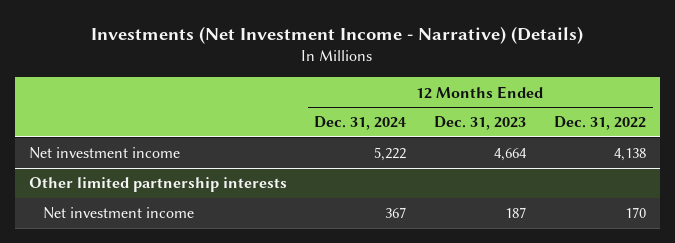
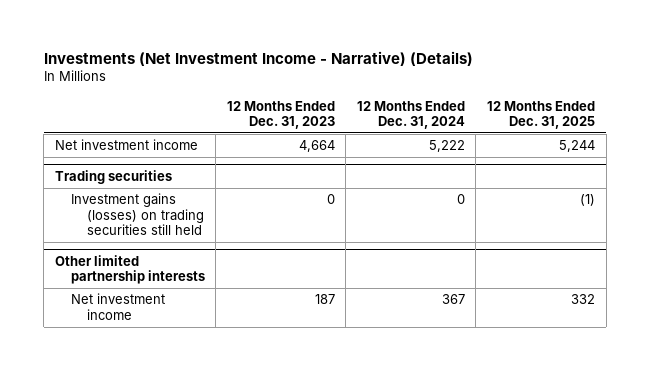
[553,116,646,131] Dec. 31, 2022 -> none
none -> [486,100,595,129] 12 Months Ended Dec. 31, 2025
none -> [54,170,172,185] Trading securities
none -> [70,193,204,235] Investment gains (losses) on trading securities still held

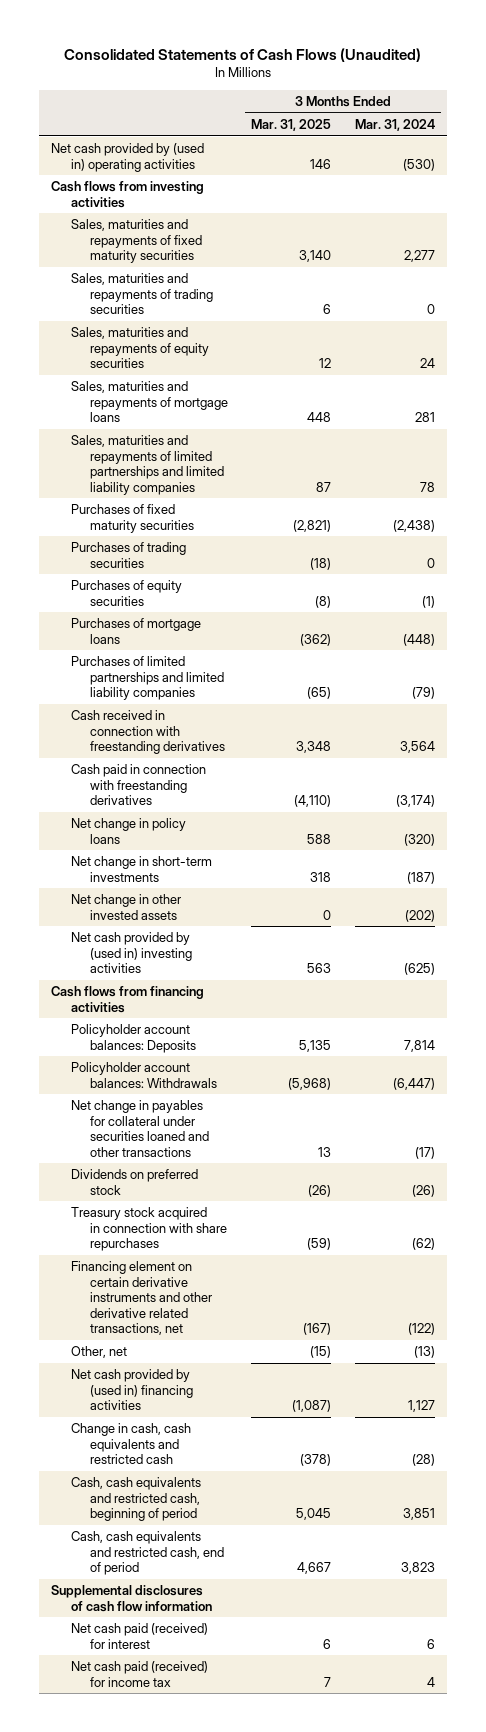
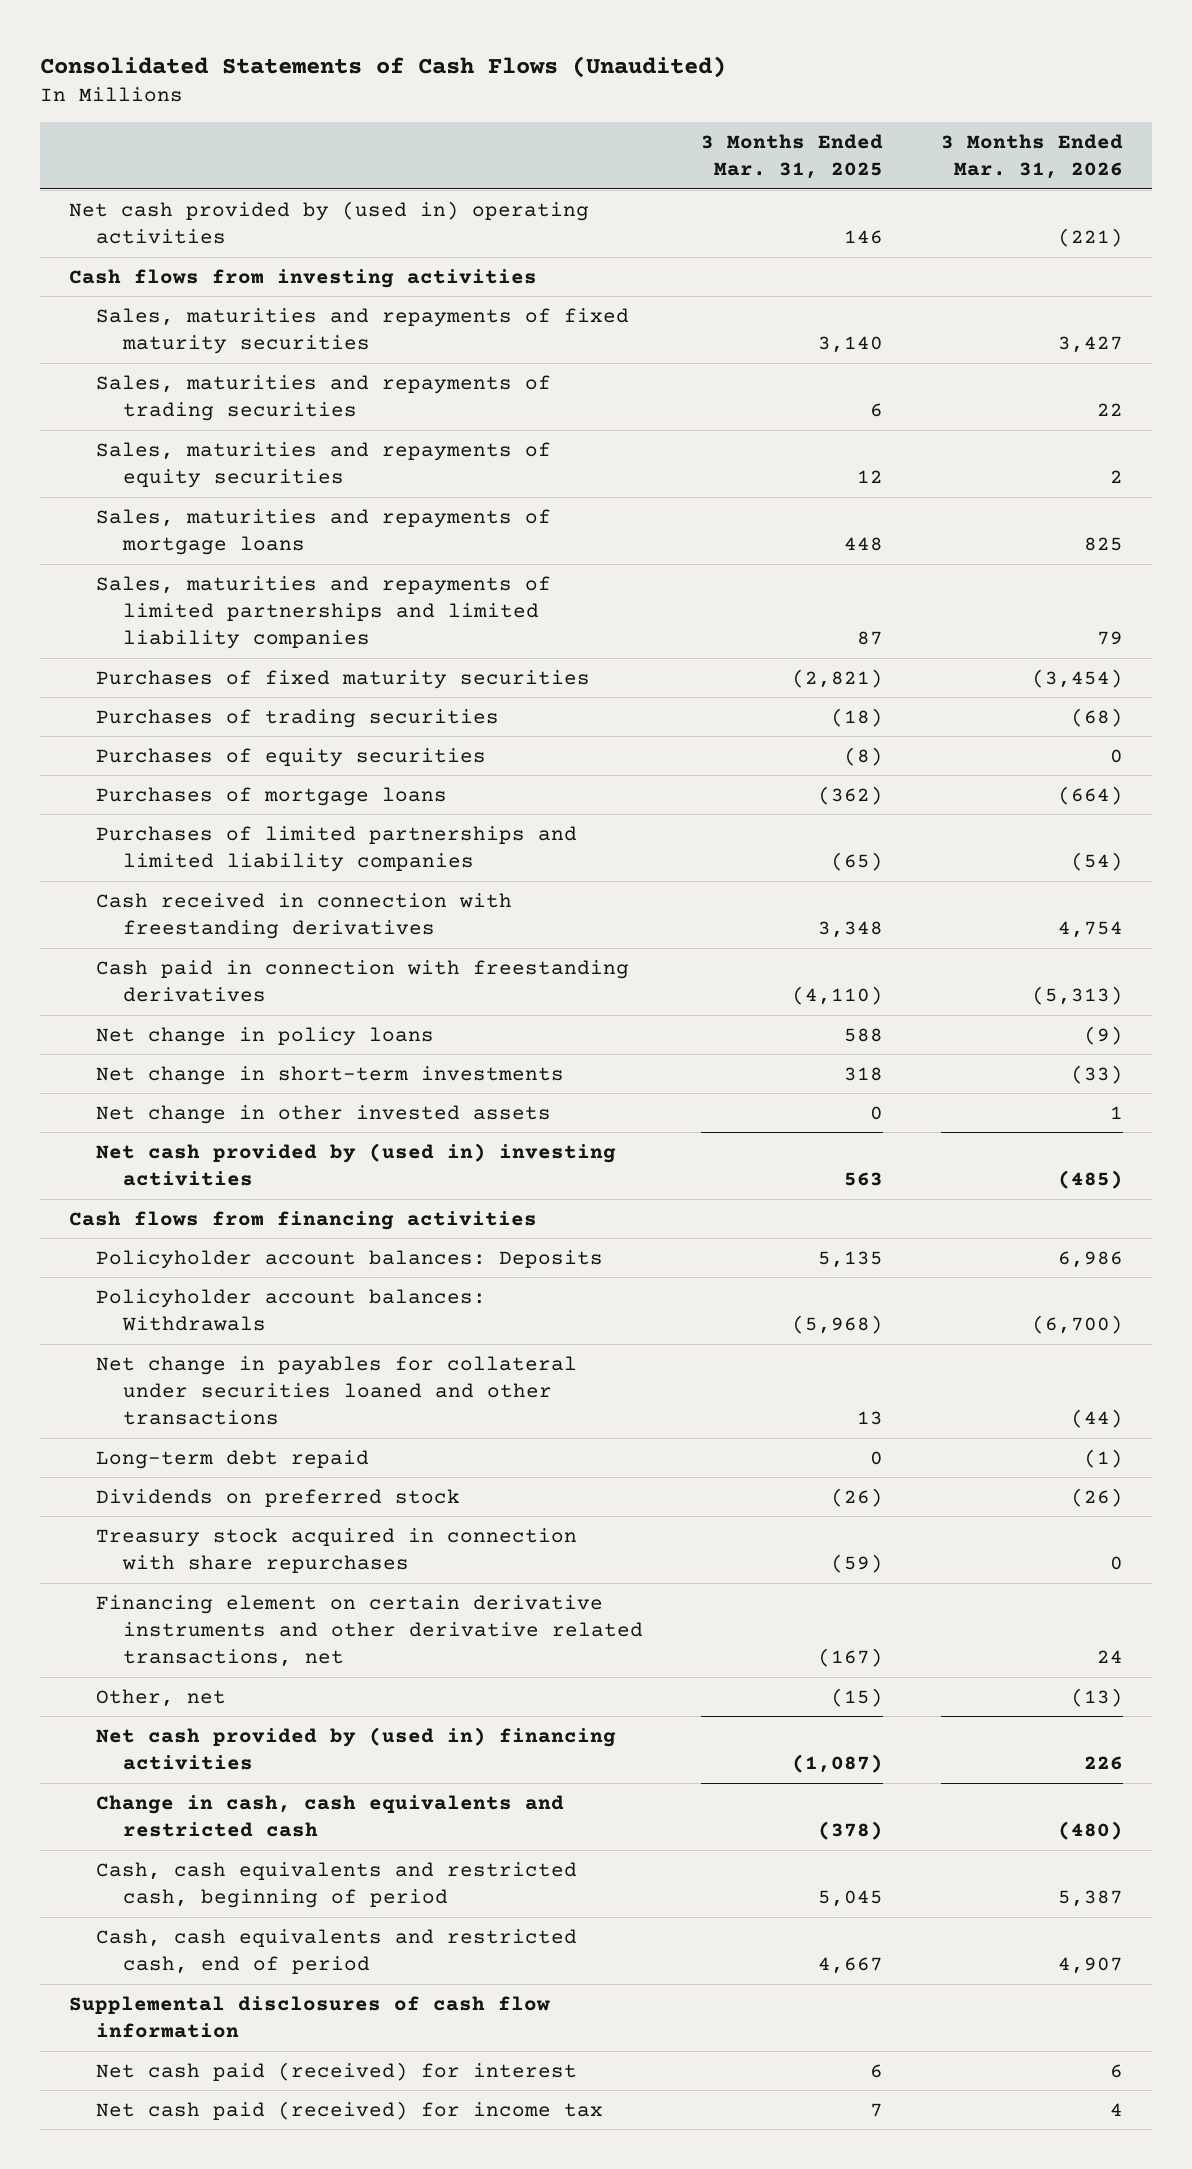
[354,118,435,131] Mar. 31, 2024 -> none
none -> [941,133,1124,180] 3 Months Ended Mar. 31, 2026
none -> [96,1449,370,1469] Long-term debt repaid

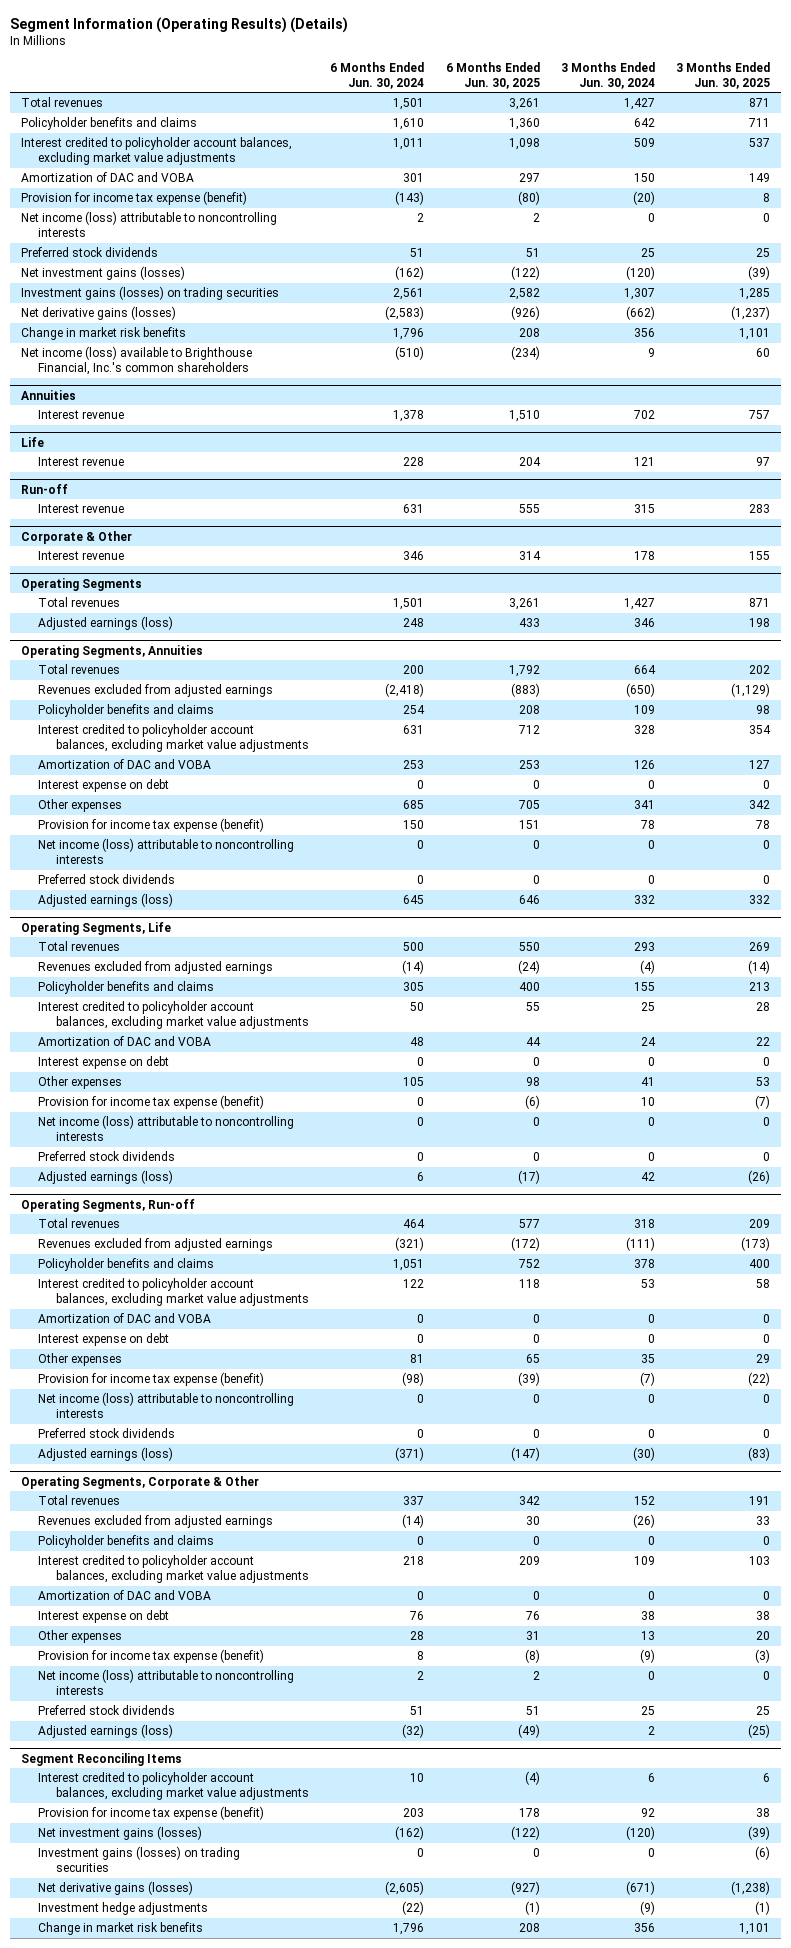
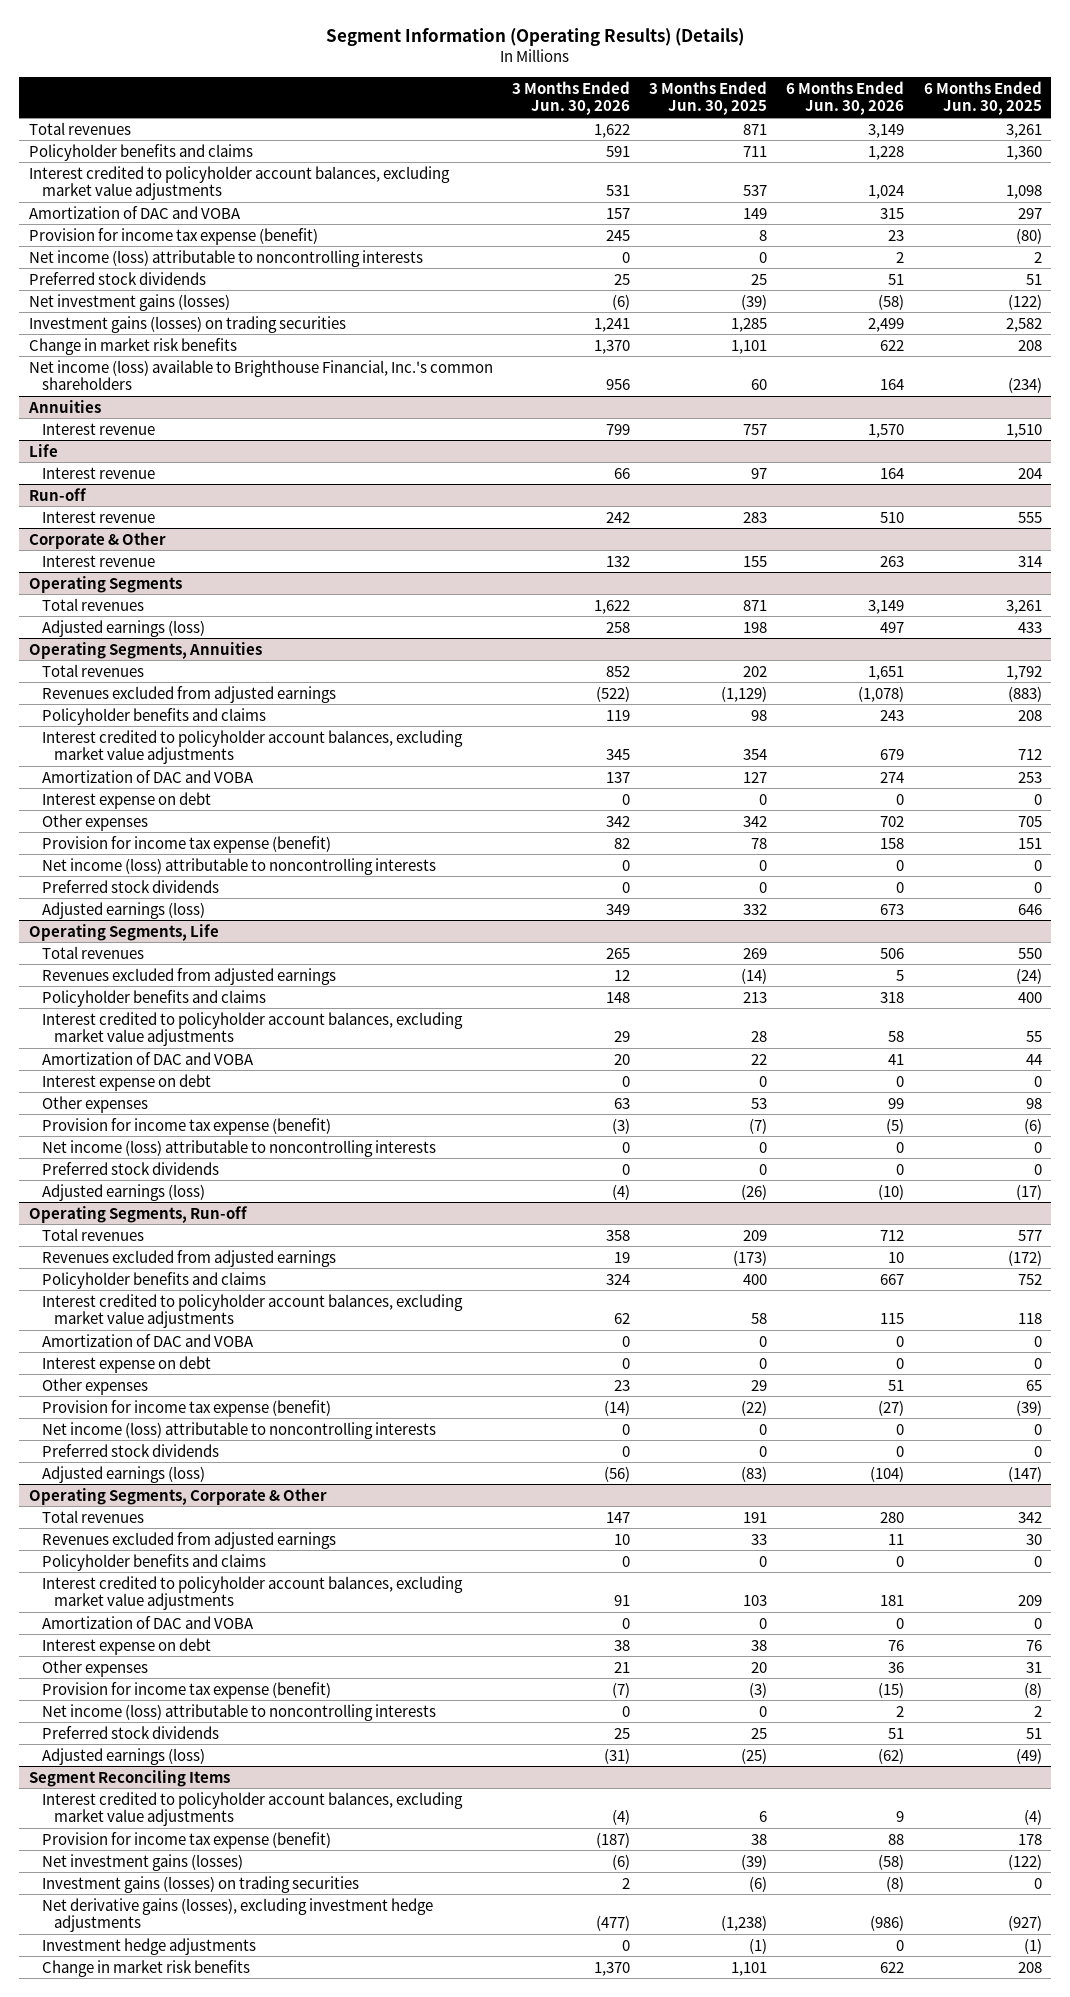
[330,61,425,89] 6 Months Ended Jun. 30, 2024 -> none
[560,61,655,89] 3 Months Ended Jun. 30, 2024 -> none
none -> [512,80,631,116] 3 Months Ended Jun. 30, 2026
none -> [786,80,905,116] 6 Months Ended Jun. 30, 2026
[20,306,176,321] Net derivative gains (losses) -> none
[38,1881,194,1896] Net derivative gains (losses) -> [41,1897,433,1933] Net derivative gains (losses), excluding investment hedge adjustments

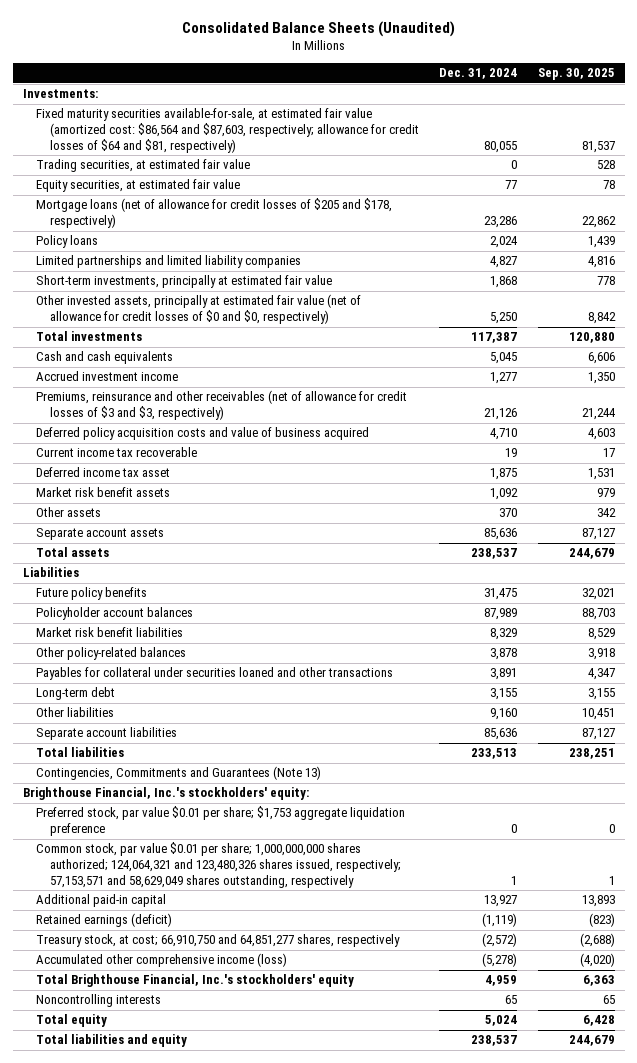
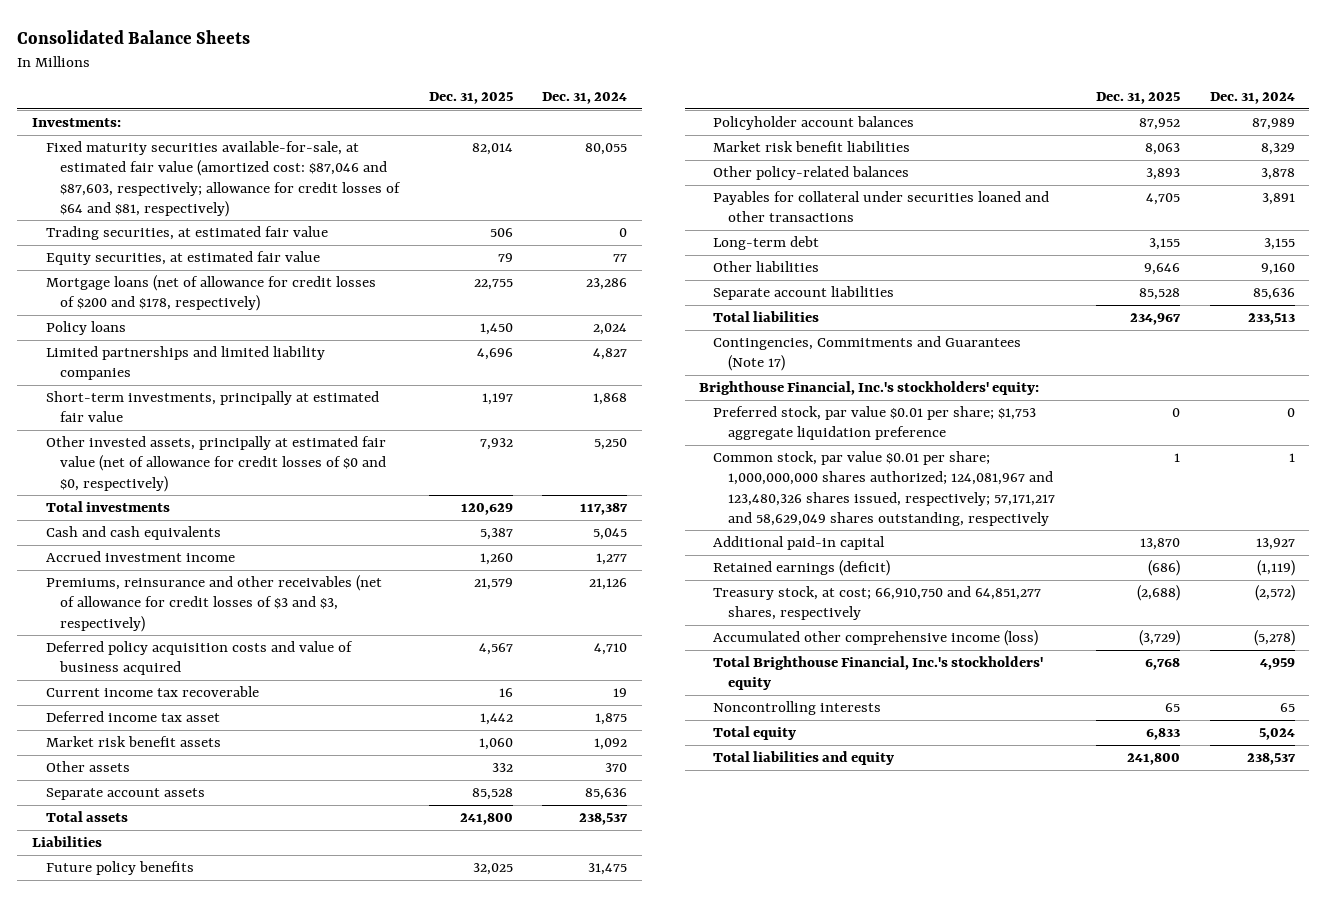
[181,20,455,37] Consolidated Balance Sheets (Unaudited) -> [17,29,251,44] Consolidated Balance Sheets
[537,68,615,81] Sep. 30, 2025 -> none
none -> [428,92,513,105] Dec. 31, 2025
[36,108,420,154] Fixed maturity securities available-for-sale, at estimated fair value (amortized cost: $86,564 and $87,603, respectively; allowance for credit losses of $64 and $81, respectively) -> [46,141,402,218] Fixed maturity securities available-for-sale, at estimated fair value (amortized cost: $87,046 and $87,603, respectively; allowance for credit losses of $64 and $81, respectively)
[36,198,393,229] Mortgage loans (net of allowance for credit losses of $205 and $178, respectively) -> [46,275,377,312] Mortgage loans (net of allowance for credit losses of $200 and $178, respectively)
[36,766,322,781] Contingencies, Commitments and Guarantees (Note 13) -> [713,336,1022,372] Contingencies, Commitments and Guarantees (Note 17)
[36,842,402,889] Common stock, par value $0.01 per share; 1,000,000,000 shares authorized; 124,064,321 and 123,480,326 shares issued, respectively; 57,153,571 and 58,629,049 shares outstanding, respectively -> [713,451,1055,527] Common stock, par value $0.01 per share; 1,000,000,000 shares authorized; 124,081,967 and 123,480,326 shares issued, respectively; 57,171,217 and 58,629,049 shares outstanding, respectively

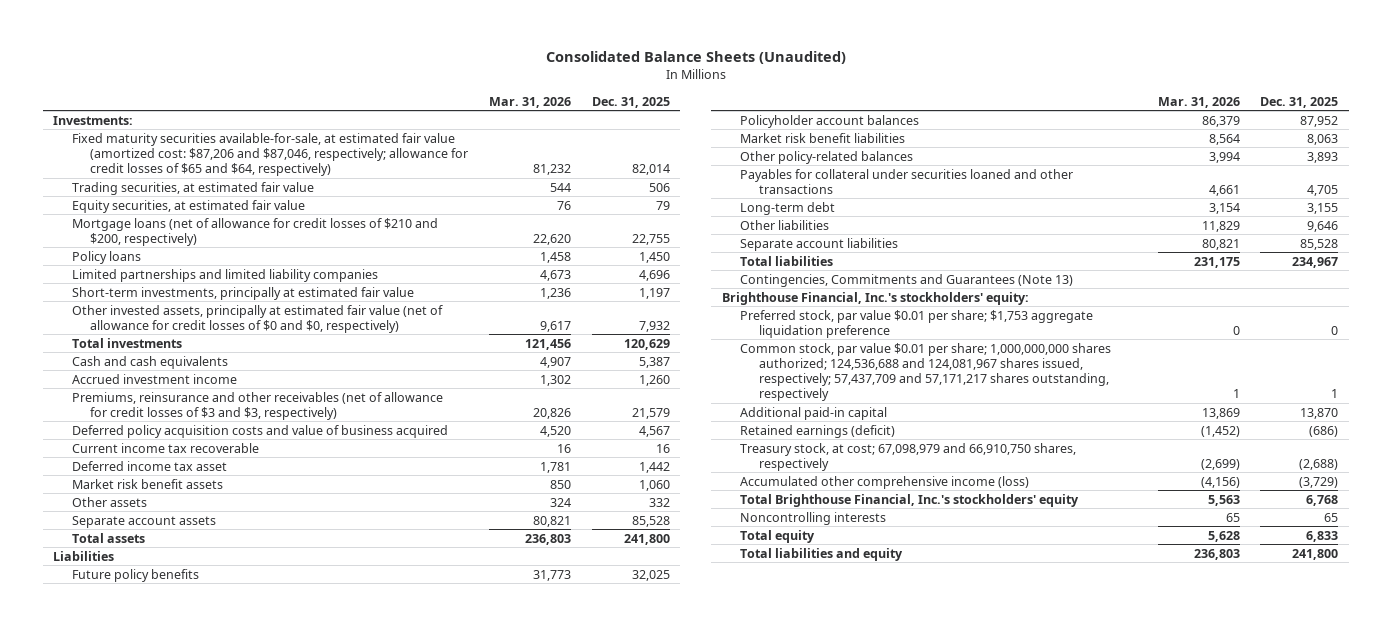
[17,29,251,44] Consolidated Balance Sheets -> [545,51,846,65] Consolidated Balance Sheets (Unaudited)
[542,92,628,105] Dec. 31, 2024 -> none
none -> [488,96,571,108] Mar. 31, 2026
[46,141,402,218] Fixed maturity securities available-for-sale, at estimated fair value (amortized cost: $87,046 and $87,603, respectively; allowance for credit losses of $64 and $81, respectively) -> [71,132,469,176] Fixed maturity securities available-for-sale, at estimated fair value (amortized cost: $87,206 and $87,046, respectively; allowance for credit losses of $65 and $64, respectively)
[46,275,377,312] Mortgage loans (net of allowance for credit losses of $200 and $178, respectively) -> [71,217,438,246] Mortgage loans (net of allowance for credit losses of $210 and $200, respectively)
[713,336,1022,372] Contingencies, Commitments and Guarantees (Note 17) -> [740,273,1074,287] Contingencies, Commitments and Guarantees (Note 13)
[713,451,1055,527] Common stock, par value $0.01 per share; 1,000,000,000 shares authorized; 124,081,967 and 123,480,326 shares issued, respectively; 57,171,217 and 58,629,049 shares outstanding, respectively -> [740,342,1112,401] Common stock, par value $0.01 per share; 1,000,000,000 shares authorized; 124,536,688 and 124,081,967 shares issued, respectively; 57,437,709 and 57,171,217 shares outstanding, respectively
[713,586,1042,621] Treasury stock, at cost; 66,910,750 and 64,851,277 shares, respectively -> [740,442,1077,471] Treasury stock, at cost; 67,098,979 and 66,910,750 shares, respectively

